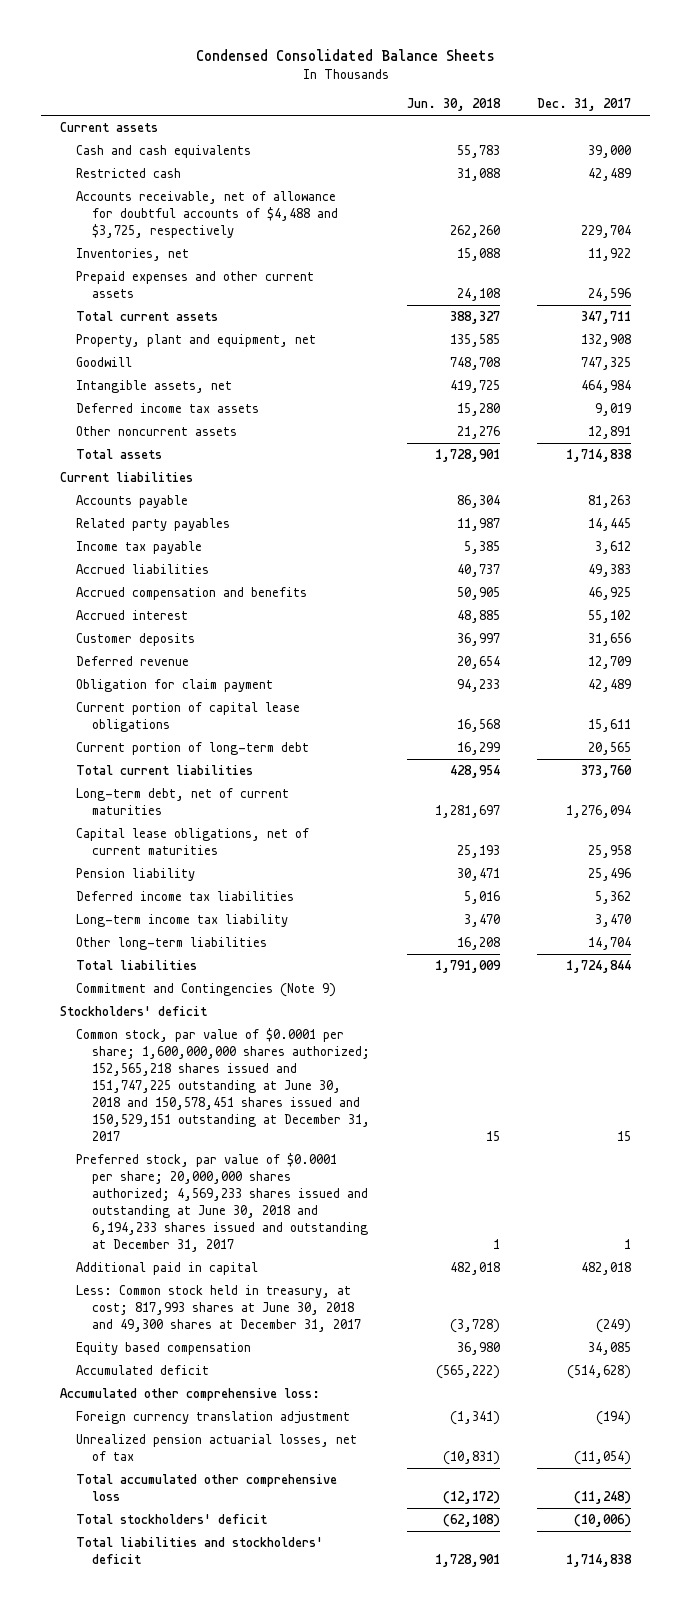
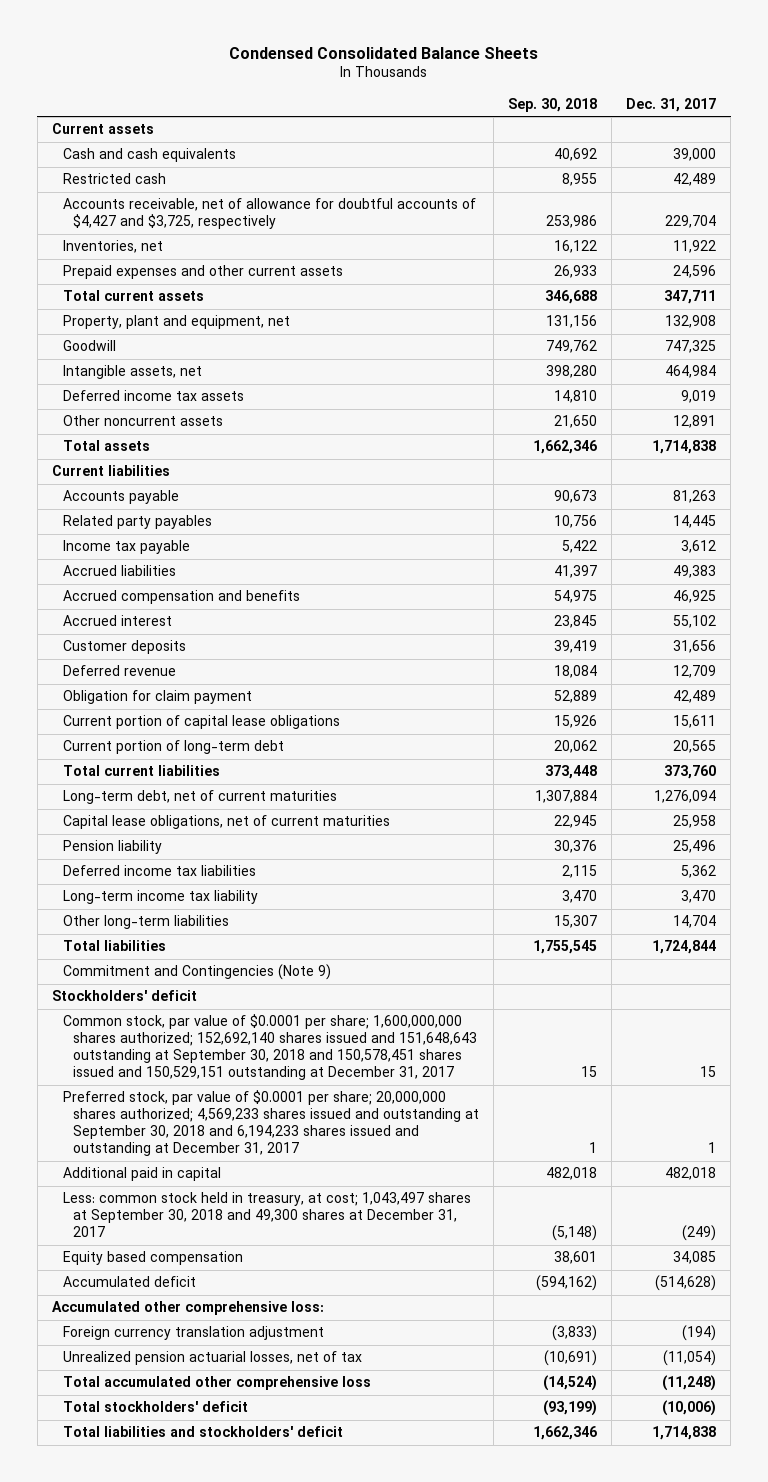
[407,98,502,112] Jun. 30, 2018 -> none
none -> [508,97,598,112] Sep. 30, 2018
[76,191,339,239] Accounts receivable, net of allowance for doubtful accounts of $4,488 and $3,725, respectively -> [62,198,476,230] Accounts receivable, net of allowance for doubtful accounts of $4,427 and $3,725, respectively
[76,1028,371,1141] Common stock, par value of $0.0001 per share; 1,600,000,000 shares authorized; 152,565,218 shares issued and 151,747,225 outstanding at June 30, 2018 and 150,578,451 shares issued and 150,529,151 outstanding at December 31, 2017 -> [62,1014,478,1081] Common stock, par value of $0.0001 per share; 1,600,000,000 shares authorized; 152,692,140 shares issued and 151,648,643 outstanding at September 30, 2018 and 150,578,451 shares issued and 150,529,151 outstanding at December 31, 2017
[76,1153,369,1252] Preferred stock, par value of $0.0001 per share; 20,000,000 shares authorized; 4,569,233 shares issued and outstanding at June 30, 2018 and 6,194,233 shares issued and outstanding at December 31, 2017 -> [62,1090,480,1157] Preferred stock, par value of $0.0001 per share; 20,000,000 shares authorized; 4,569,233 shares issued and outstanding at September 30, 2018 and 6,194,233 shares issued and outstanding at December 31, 2017
[76,1285,362,1333] Less: Common stock held in treasury, at cost; 817,993 shares at June 30, 2018 and 49,300 shares at December 31, 2017 -> [62,1192,471,1238] Less: common stock held in treasury, at cost; 1,043,497 shares at September 30, 2018 and 49,300 shares at December 31, 2017

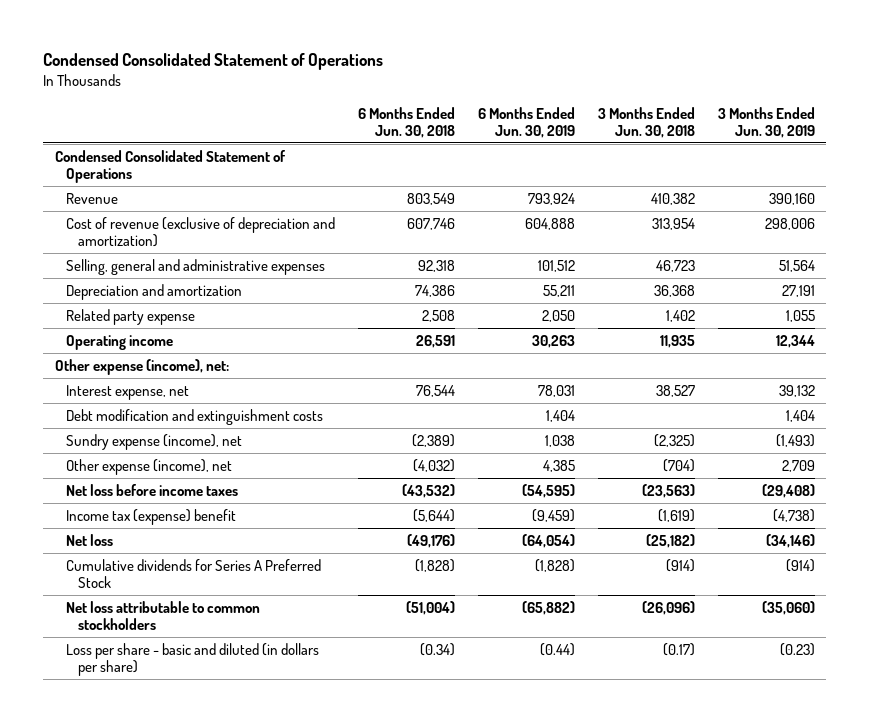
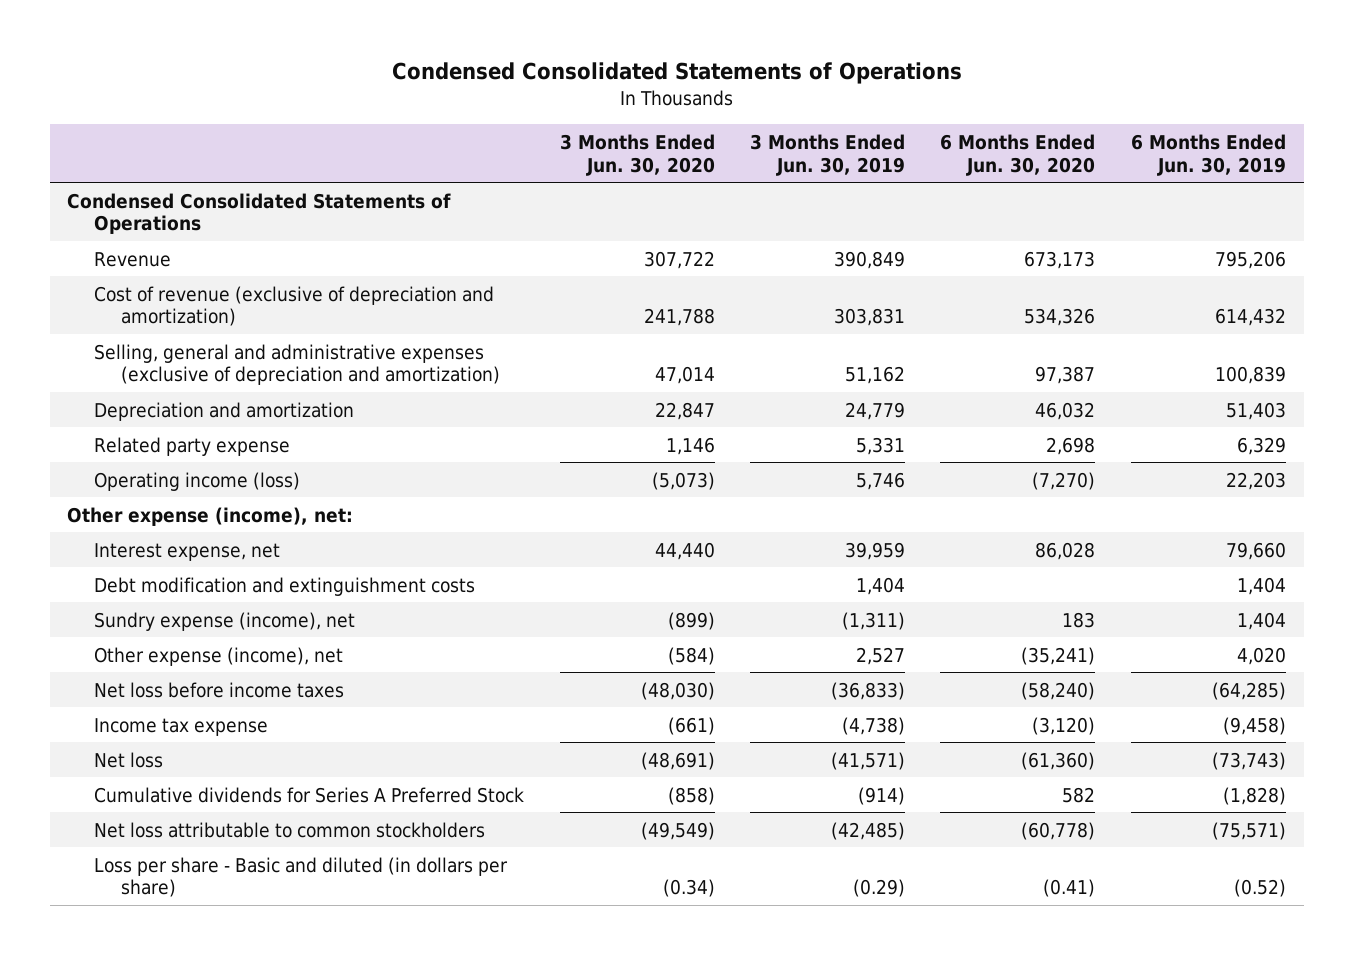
[43,53,384,71] Condensed Consolidated Statement of Operations -> [391,62,962,85] Condensed Consolidated Statements of Operations
[358,106,456,138] 6 Months Ended Jun. 30, 2018 -> none
[597,106,695,138] 3 Months Ended Jun. 30, 2018 -> none
none -> [559,134,715,176] 3 Months Ended Jun. 30, 2020
none -> [940,134,1096,176] 6 Months Ended Jun. 30, 2020
[54,149,286,183] Condensed Consolidated Statement of Operations -> [67,192,452,235] Condensed Consolidated Statements of Operations
[527,192,575,205] 793,924 -> [1214,250,1286,269] 795,206
[768,192,815,205] 390,160 -> [834,250,906,269] 390,849
[524,217,575,230] 604,888 -> [1214,308,1286,327] 614,432
[764,217,815,230] 298,006 -> [834,308,906,327] 303,831
[66,258,326,275] Selling, general and administrative expenses -> [94,343,500,386] Selling, general and administrative expenses (exclusive of depreciation and amortization)
[537,259,575,272] 101,512 -> [1214,366,1286,385] 100,839
[778,259,815,272] 51,564 -> [845,366,906,385] 51,162
[542,284,575,297] 55,211 -> [1225,401,1286,420] 51,403
[781,284,815,297] 27,191 -> [845,401,906,420] 24,779
[541,309,575,322] 2,050 -> [1236,436,1286,455] 6,329
[785,309,815,322] 1,055 -> [856,436,906,455] 5,331
[66,334,174,350] Operating income -> [94,471,301,491] Operating income (loss)
[531,334,575,348] 30,263 -> [1225,471,1286,490] 22,203
[775,334,815,348] 12,344 -> [856,471,906,490] 5,746
[537,384,575,397] 78,031 -> [1225,541,1286,560] 79,660
[778,384,815,397] 39,132 -> [845,541,906,560] 39,959
[544,434,575,447] 1,038 -> [1236,611,1286,630] 1,404
[775,433,815,447] (1,493) -> [842,611,906,630] (1,311)
[542,459,575,472] 4,385 -> [1236,646,1286,665] 4,020
[781,459,815,472] 2,709 -> [856,646,906,665] 2,527
[521,483,575,498] (54,595) -> [1211,681,1286,700] (64,285)
[761,483,815,498] (29,408) -> [831,681,906,700] (36,833)
[66,508,237,525] Income tax (expense) benefit -> [94,717,269,736] Income tax expense
[531,508,575,522] (9,459) -> [1222,716,1286,735] (9,458)
[521,533,575,548] (64,054) -> [1211,751,1286,770] (73,743)
[765,533,815,548] (34,146) -> [831,751,906,770] (41,571)
[521,600,575,615] (65,882) -> [1211,821,1286,840] (75,571)
[761,600,815,615] (35,060) -> [831,821,906,840] (42,485)
[66,642,320,676] Loss per share - basic and diluted (in dollars per share) -> [94,856,509,898] Loss per share - Basic and diluted (in dollars per share)
[539,642,575,656] (0.44) -> [1233,879,1286,898] (0.52)
[779,642,815,656] (0.23) -> [853,879,906,898] (0.29)

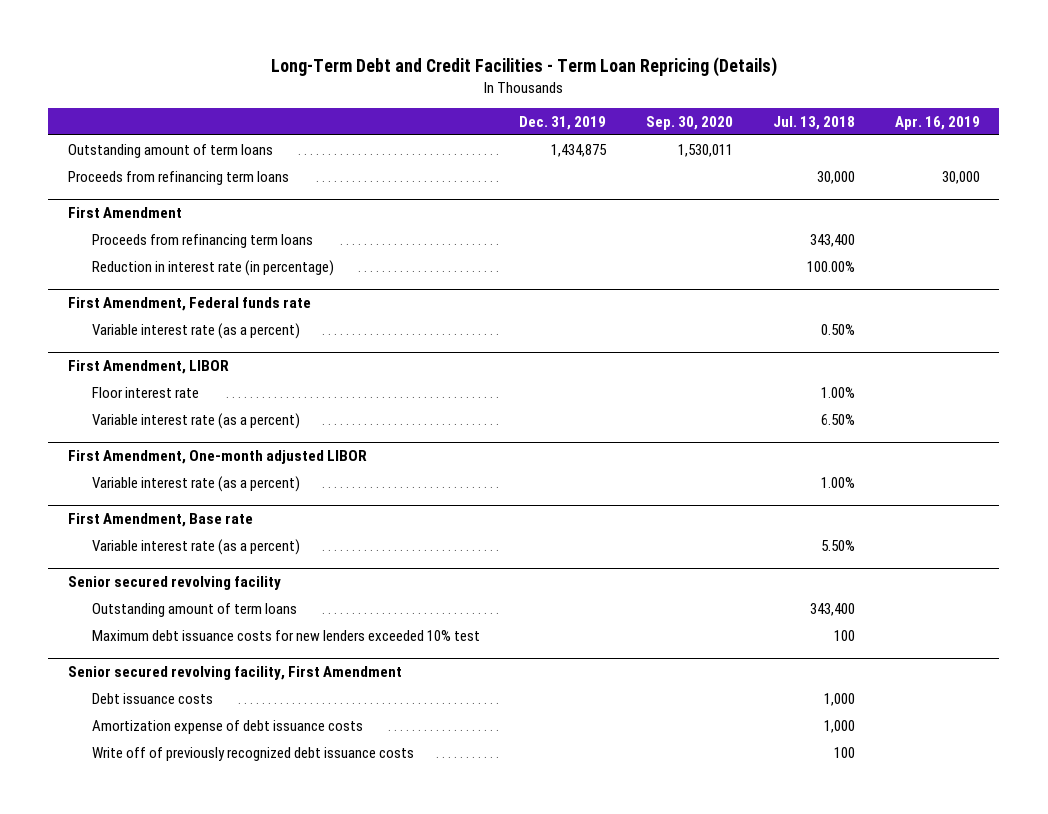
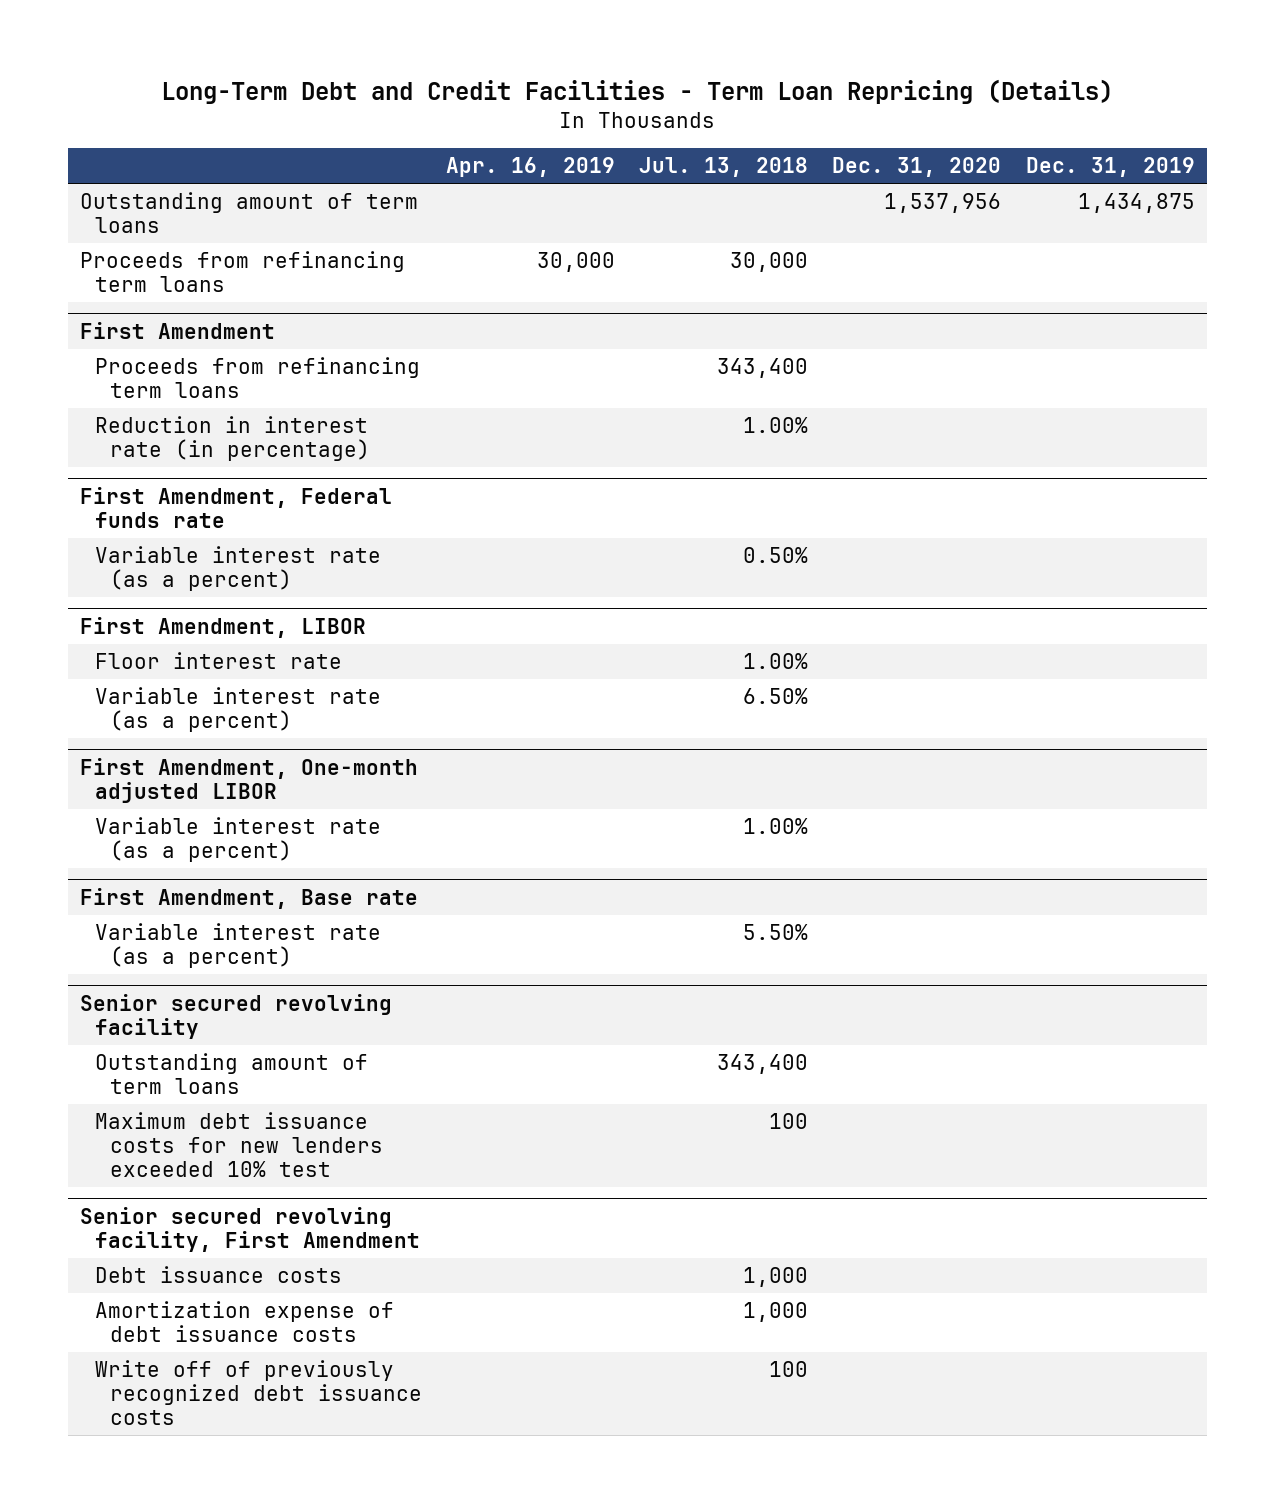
[646,115,734,130] Sep. 30, 2020 -> none
none -> [832,157,1002,178] Dec. 31, 2020
[806,260,855,272] 100.00% -> [743,417,809,434] 1.00%

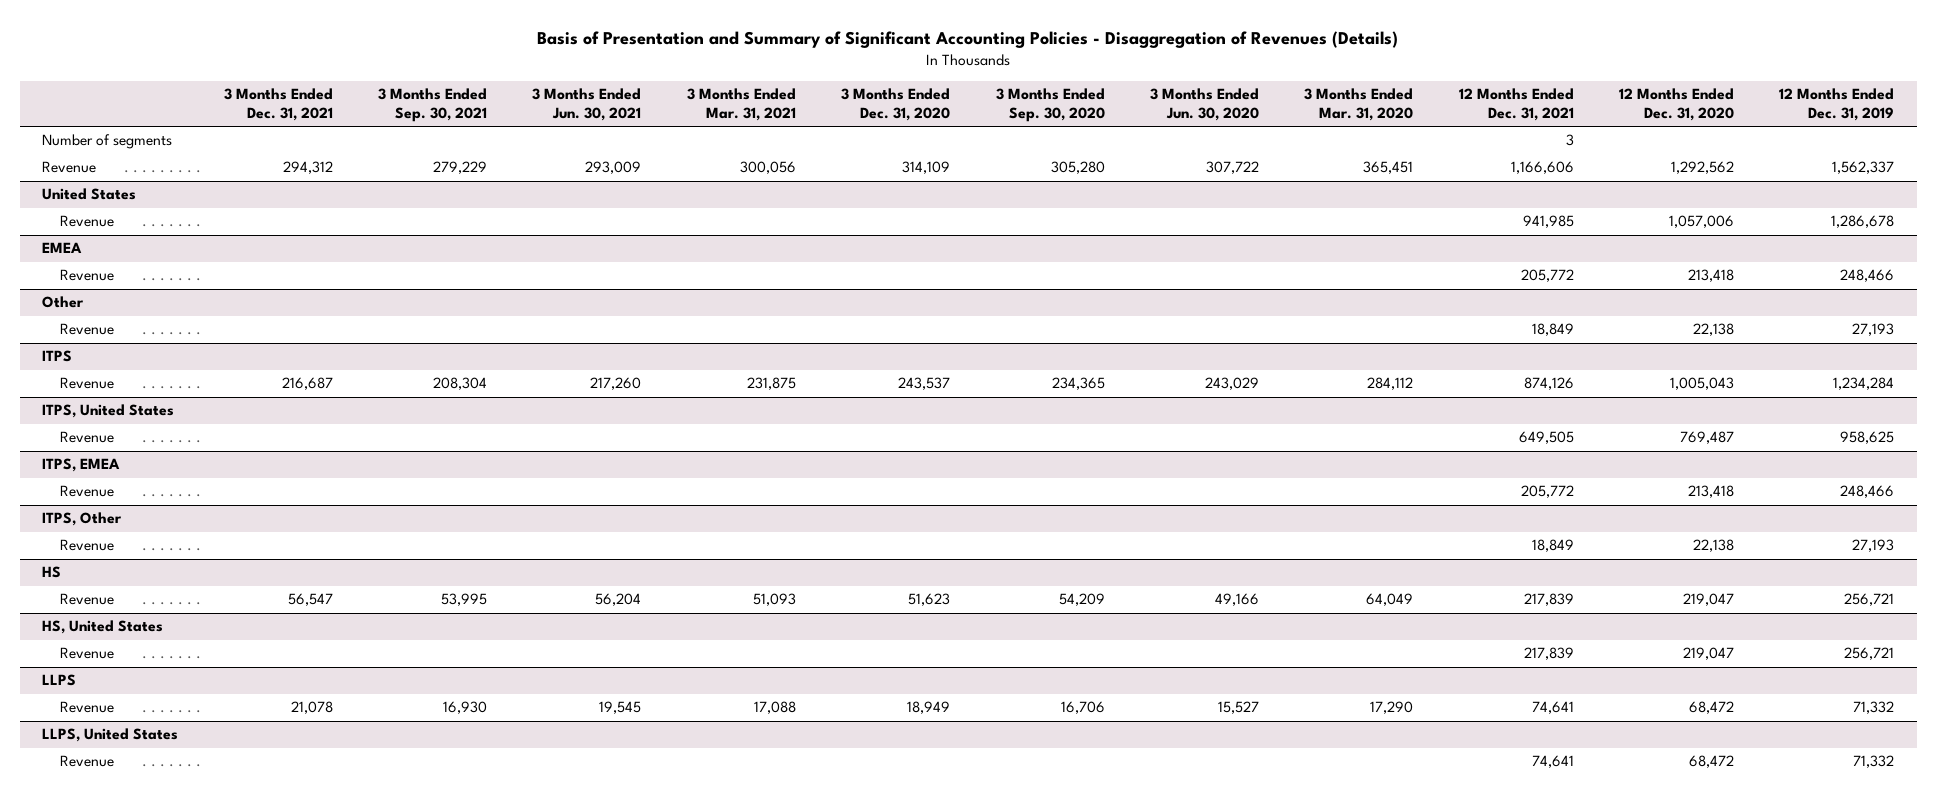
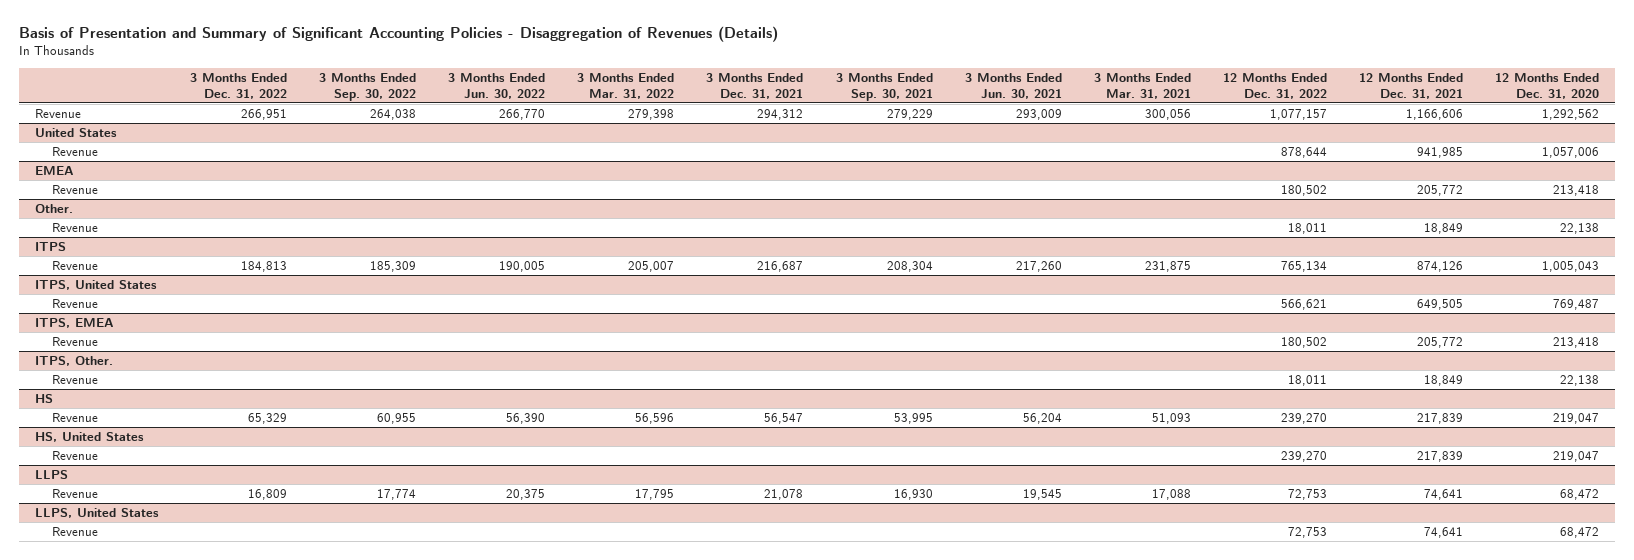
[841,88,951,122] 3 Months Ended Dec. 31, 2020 -> none
[995,88,1105,123] 3 Months Ended Sep. 30, 2020 -> none
[1149,88,1259,122] 3 Months Ended Jun. 30, 2020 -> none
[1304,88,1414,122] 3 Months Ended Mar. 31, 2020 -> none
[1779,88,1895,122] 12 Months Ended Dec. 31, 2019 -> none
none -> [190,73,288,99] 3 Months Ended Dec. 31, 2022
none -> [319,73,417,101] 3 Months Ended Sep. 30, 2022
none -> [448,73,546,99] 3 Months Ended Jun. 30, 2022
none -> [577,73,675,99] 3 Months Ended Mar. 31, 2022
none -> [1222,73,1327,99] 12 Months Ended Dec. 31, 2022
[42,134,173,150] Number of segments -> none
[42,296,85,309] Other -> [34,203,73,213] Other.
[42,512,123,527] ITPS, Other -> [34,355,113,366] ITPS, Other.

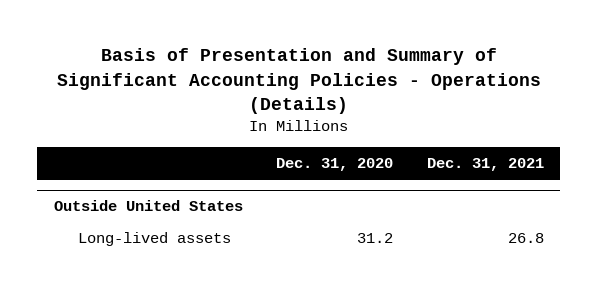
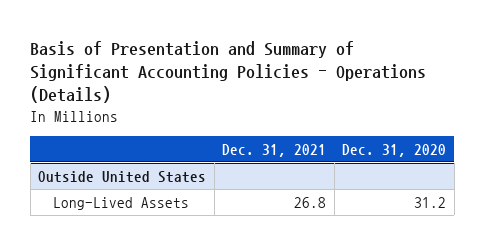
[77,232,231,247] Long-lived assets -> [52,196,189,210] Long-Lived Assets

